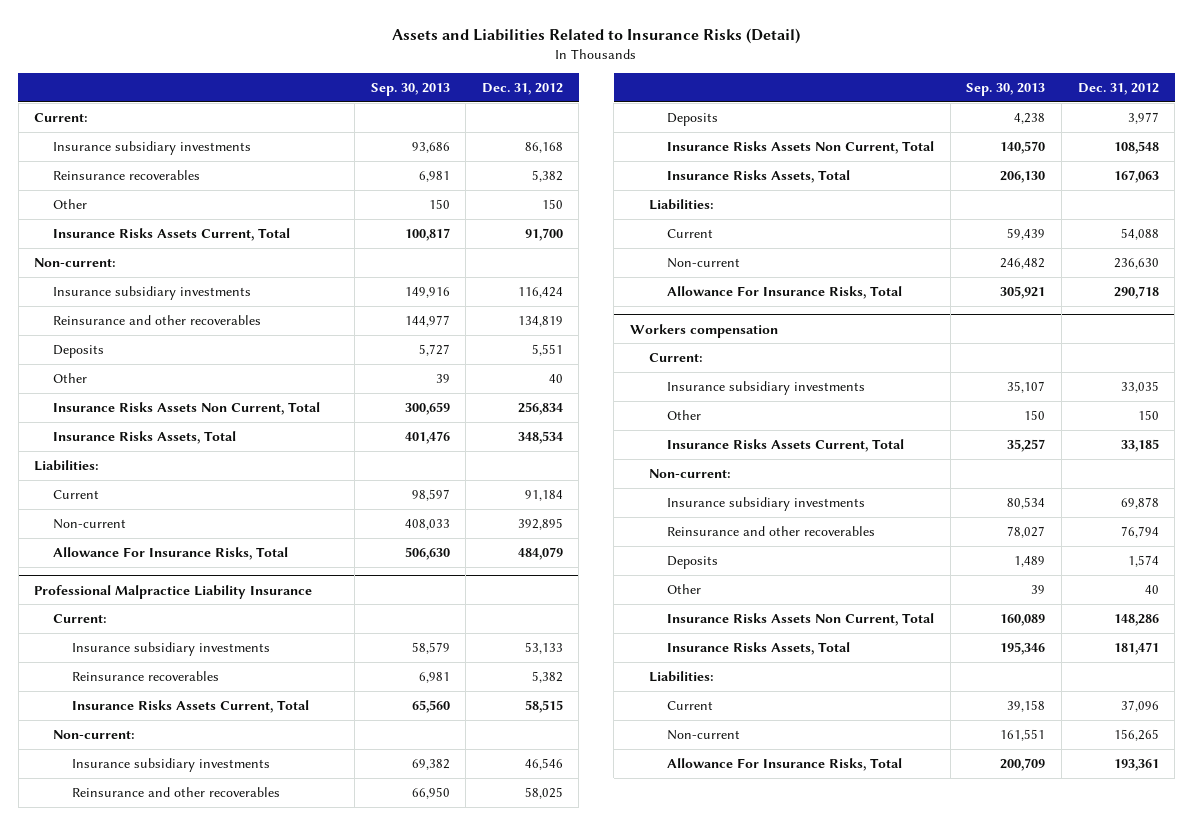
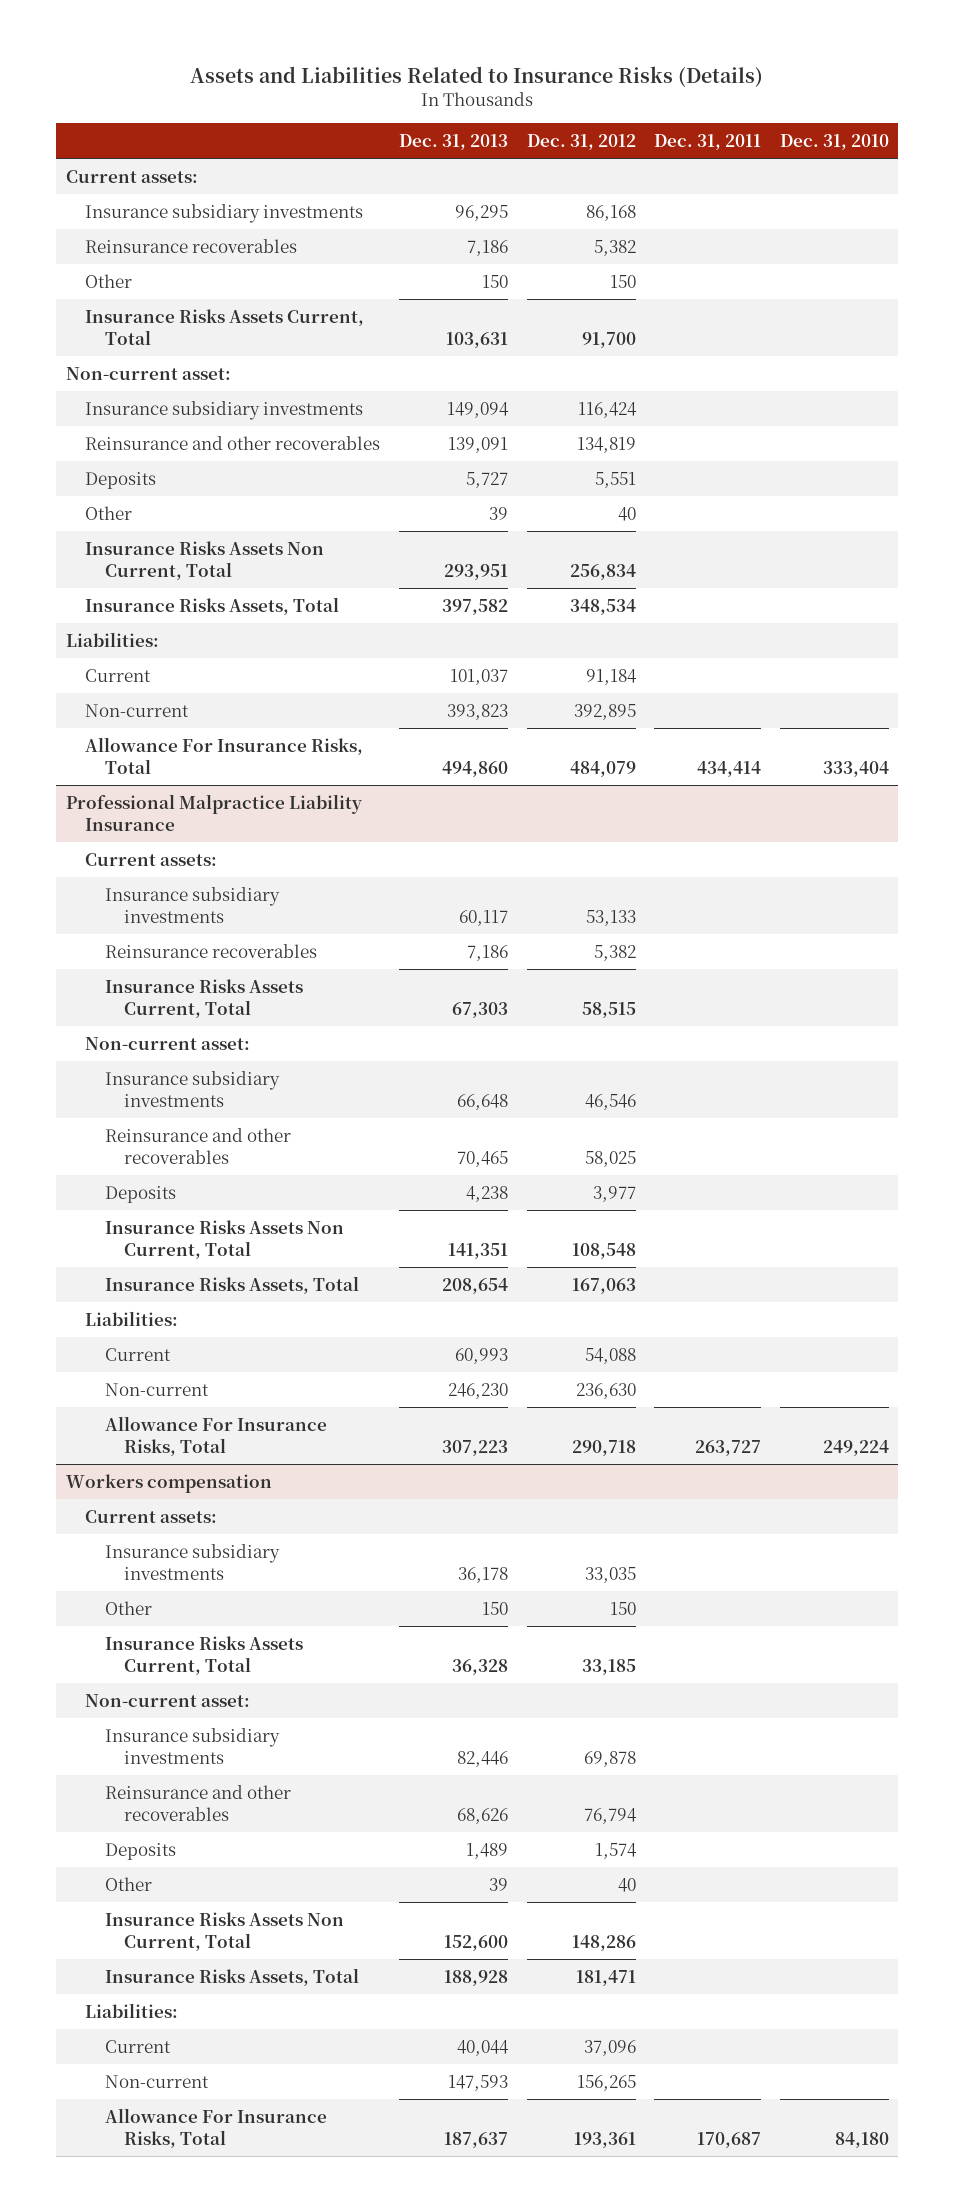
[392,28,801,45] Assets and Liabilities Related to Insurance Risks (Detail) -> [190,66,764,88] Assets and Liabilities Related to Insurance Risks (Details)
[370,82,450,96] Sep. 30, 2013 -> none
none -> [398,133,508,150] Dec. 31, 2013
none -> [654,133,762,150] Dec. 31, 2011
none -> [780,133,890,150] Dec. 31, 2010
[34,112,89,122] Current: -> [65,169,198,183] Current assets:
[34,257,117,267] Non-current: -> [65,366,231,380] Non-current asset:
[53,613,108,623] Current: -> [85,852,218,866] Current assets:
[53,729,136,739] Non-current: -> [85,1036,251,1050] Non-current asset:
[648,352,703,362] Current: -> [85,1509,218,1523] Current assets:
[648,468,731,478] Non-current: -> [85,1693,251,1707] Non-current asset:

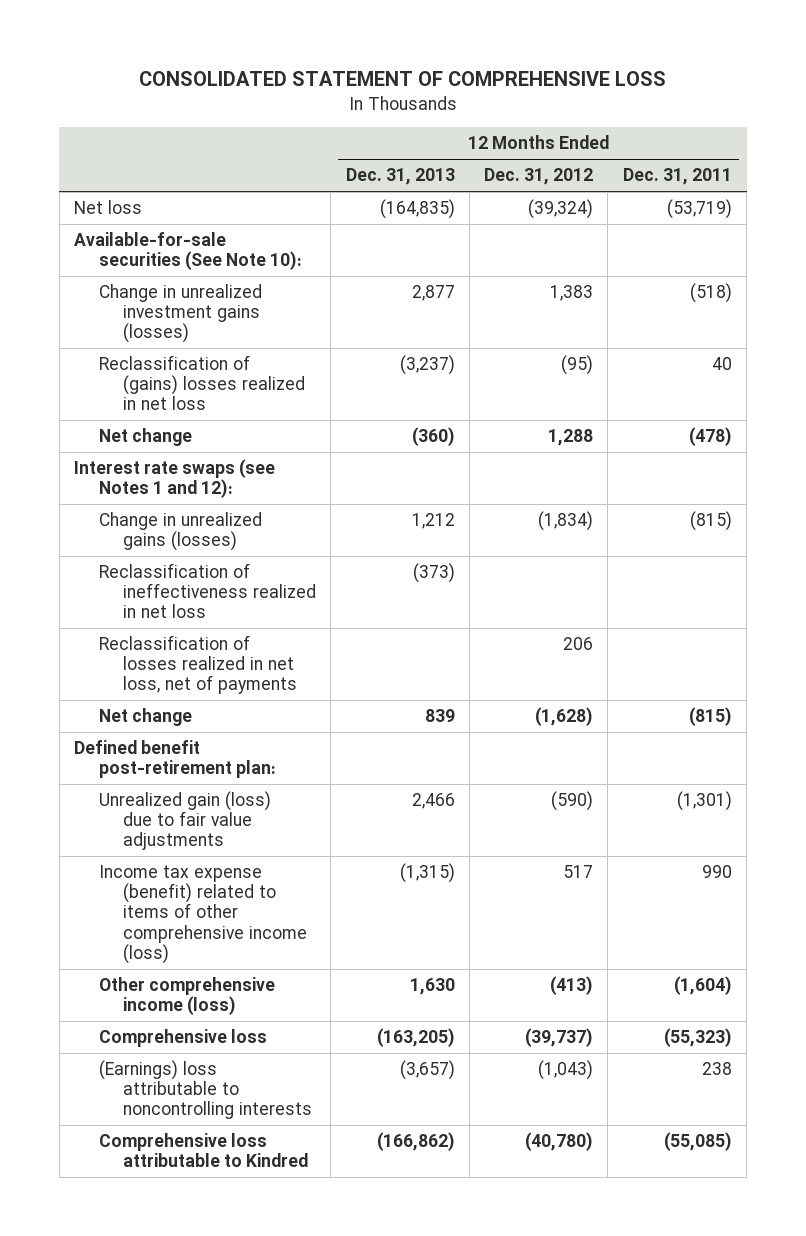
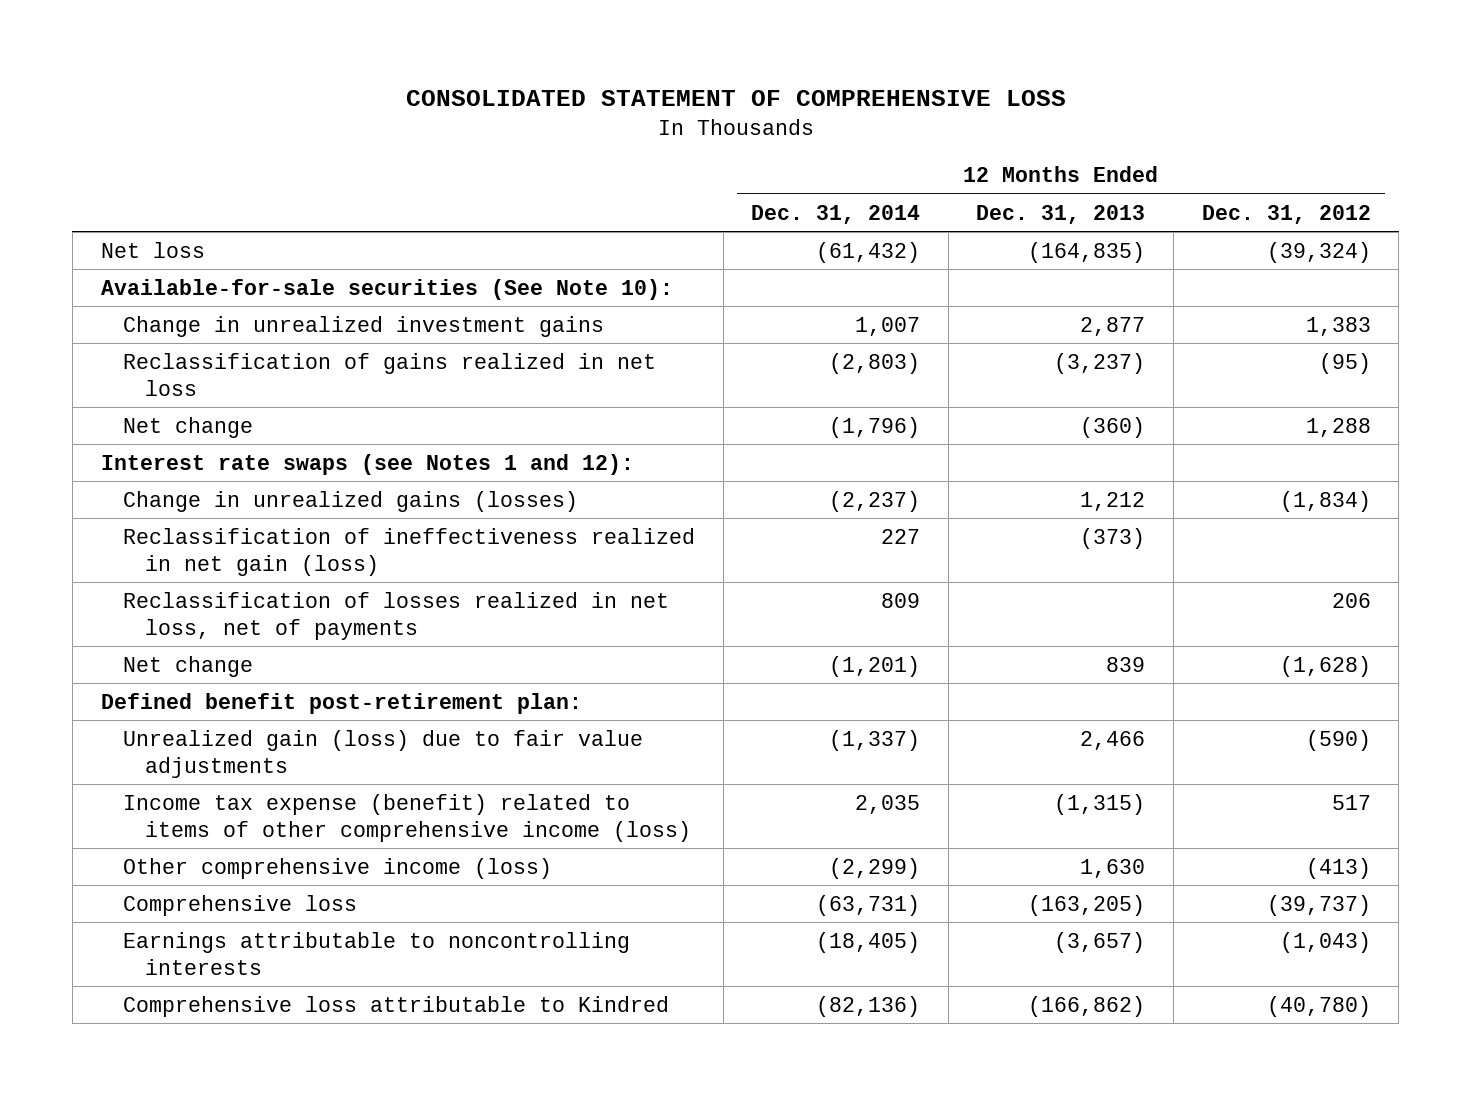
[622,168,732,186] Dec. 31, 2011 -> none
none -> [751,204,921,224] Dec. 31, 2014
[98,284,262,344] Change in unrealized investment gains (losses) -> [122,315,604,337] Change in unrealized investment gains
[98,355,306,411] Reclassification of (gains) losses realized in net loss -> [122,352,656,396] Reclassification of gains realized in net loss
[98,563,317,619] Reclassification of ineffectiveness realized in net loss -> [122,527,695,576] Reclassification of ineffectiveness realized in net gain (loss)
[98,1060,313,1120] (Earnings) loss attributable to noncontrolling interests -> [122,931,630,975] Earnings attributable to noncontrolling interests

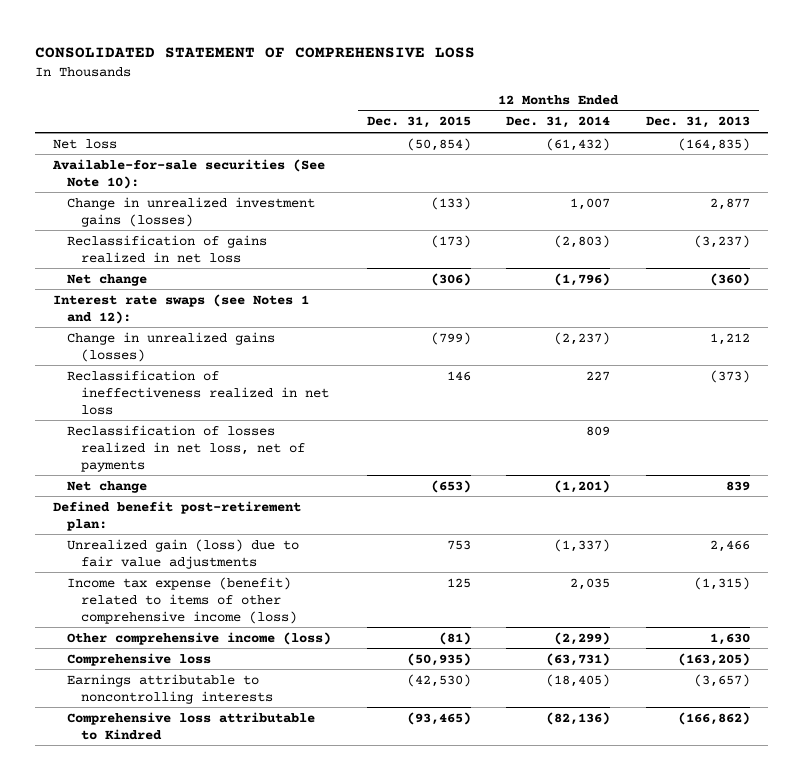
[1201,204,1371,224] Dec. 31, 2012 -> none
none -> [366,116,471,129] Dec. 31, 2015
[122,315,604,337] Change in unrealized investment gains -> [67,196,316,227] Change in unrealized investment gains (losses)
[122,527,695,576] Reclassification of ineffectiveness realized in net gain (loss) -> [67,369,330,415] Reclassification of ineffectiveness realized in net loss

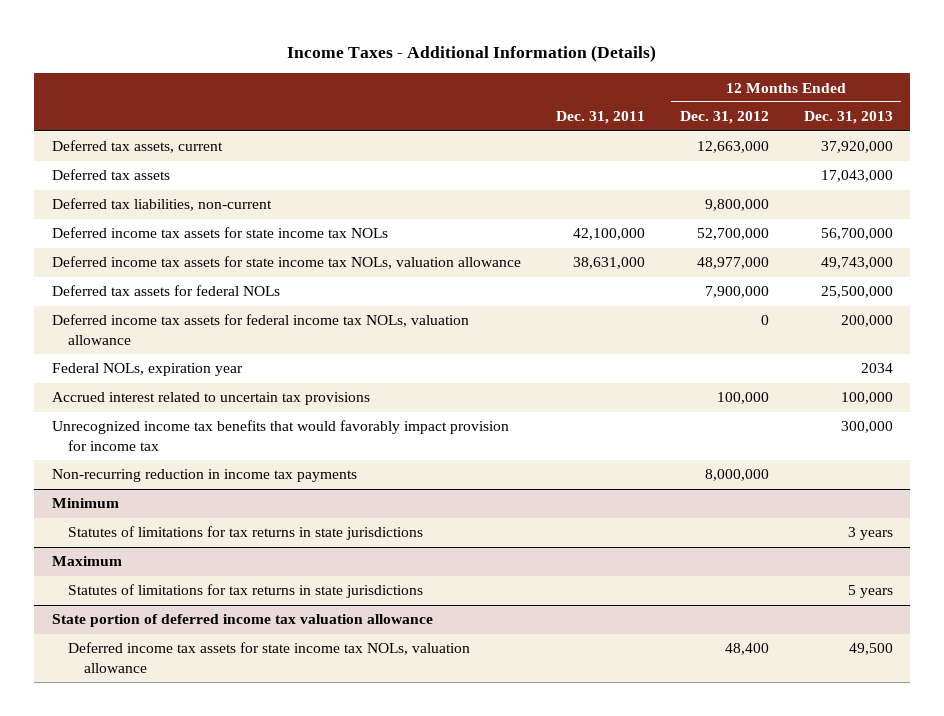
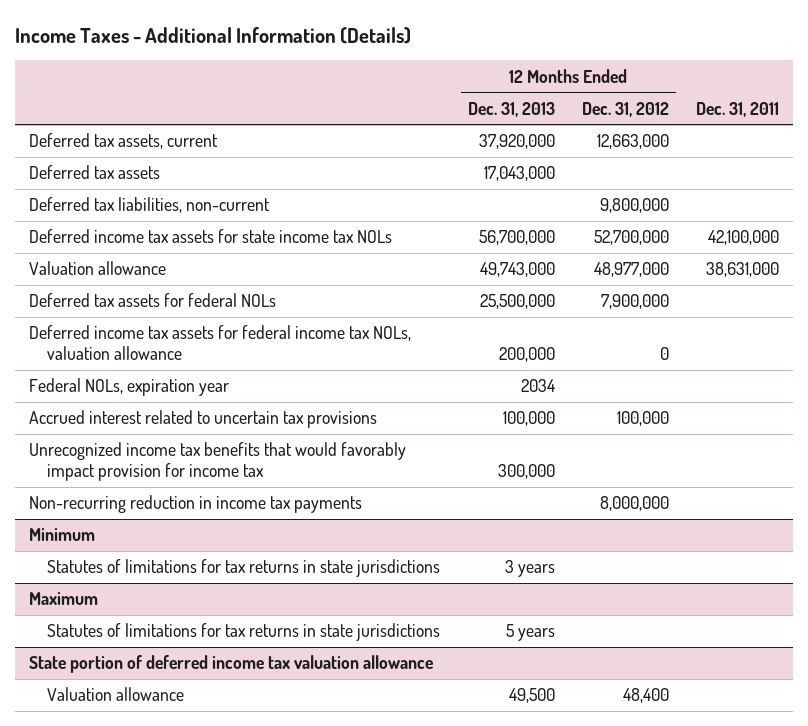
[51,256,521,270] Deferred income tax assets for state income tax NOLs, valuation allowance -> [28,261,166,276] Valuation allowance
[67,642,470,673] Deferred income tax assets for state income tax NOLs, valuation allowance -> [47,687,185,702] Valuation allowance

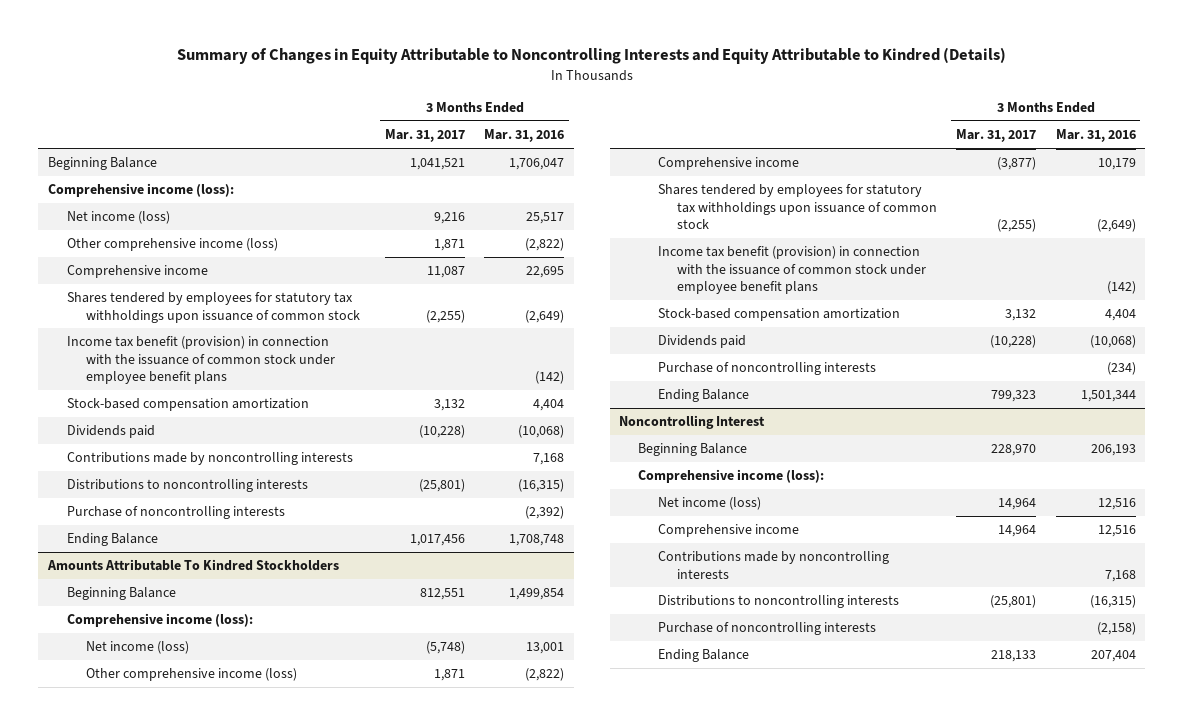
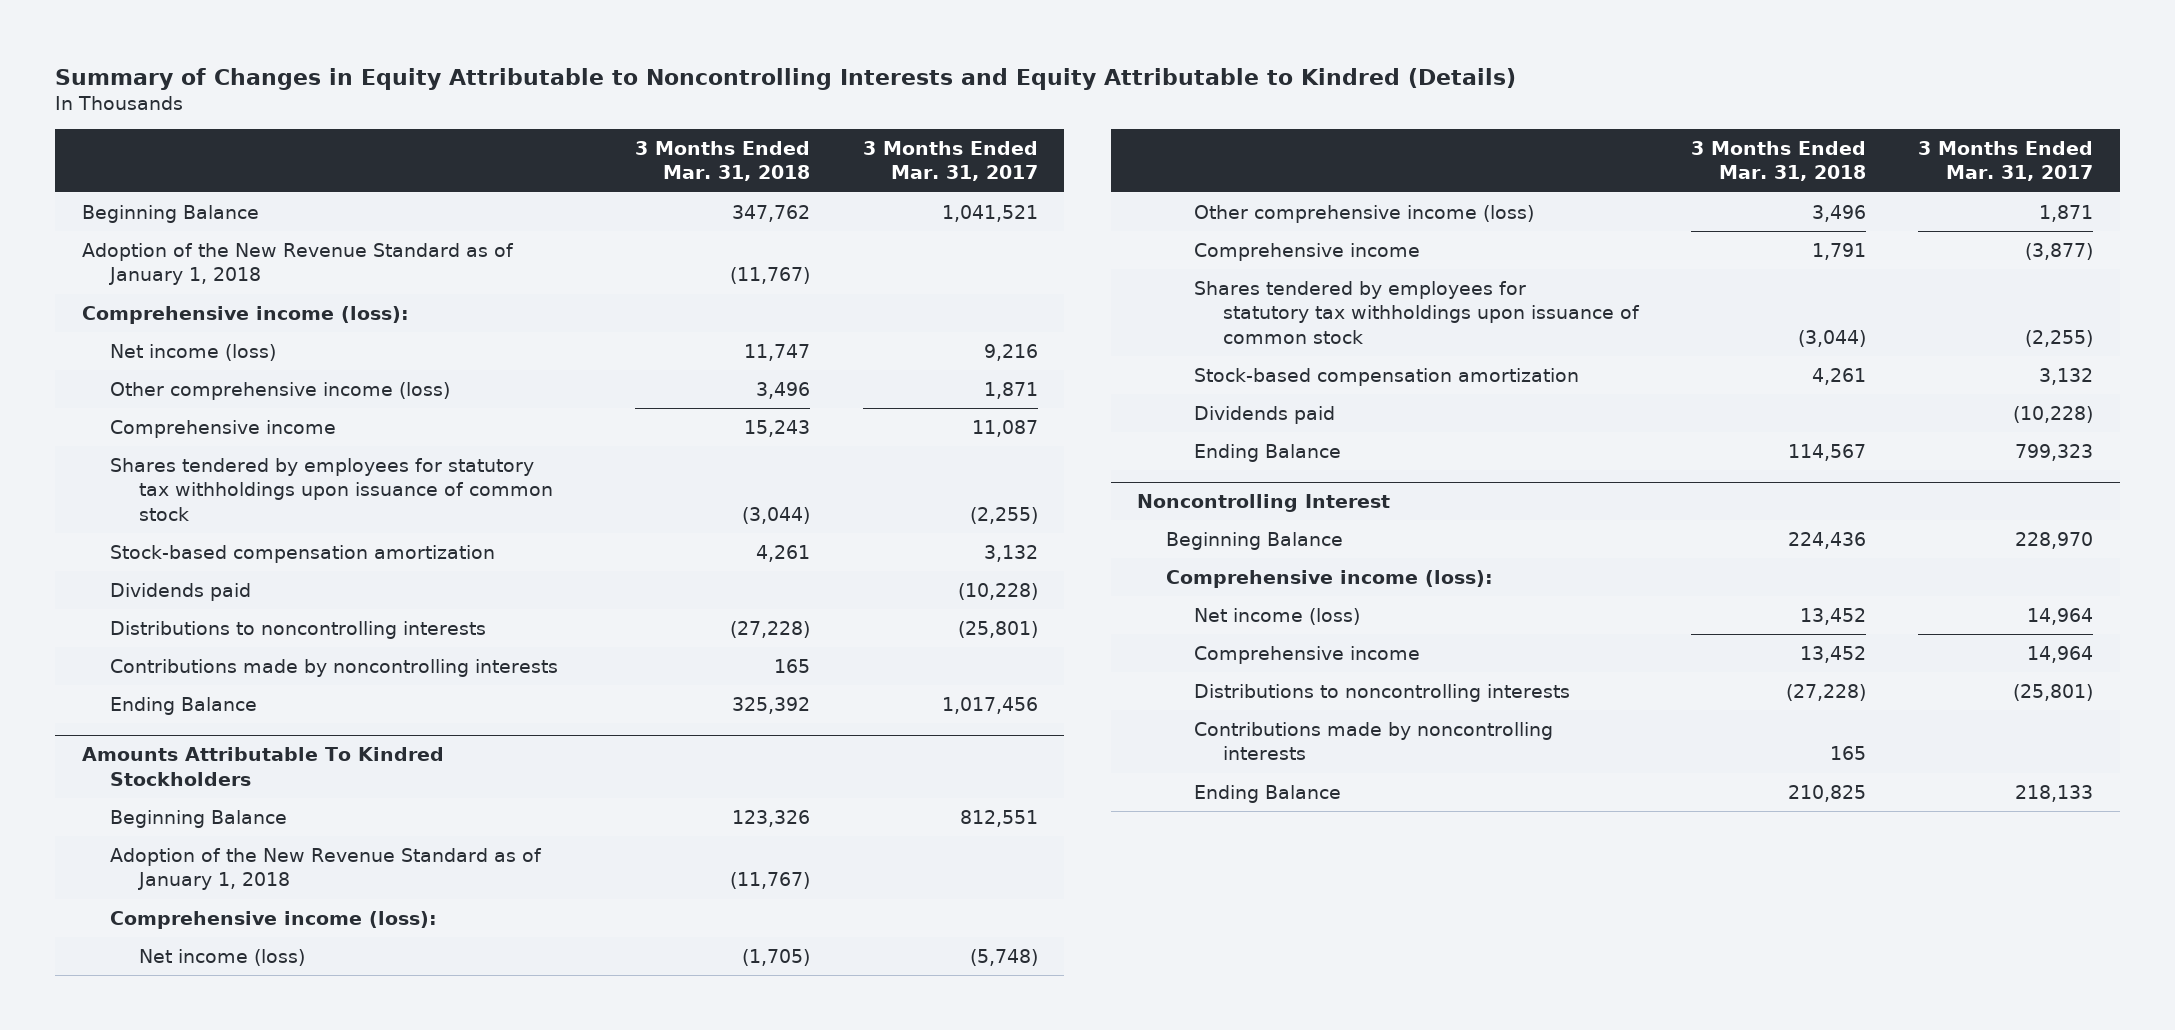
[484,129,565,143] Mar. 31, 2016 -> none
none -> [635,141,811,182] 3 Months Ended Mar. 31, 2018
none -> [81,242,514,286] Adoption of the New Revenue Standard as of January 1, 2018
[67,336,336,384] Income tax benefit (provision) in connection with the issuance of common stock under employee benefit plans -> none
[67,506,286,520] Purchase of noncontrolling interests -> none
[67,452,354,466] Contributions made by noncontrolling interests -> [110,658,559,677] Contributions made by noncontrolling interests
none -> [110,847,543,891] Adoption of the New Revenue Standard as of January 1, 2018
[657,246,926,294] Income tax benefit (provision) in connection with the issuance of common stock under employee benefit plans -> none
[657,362,876,376] Purchase of noncontrolling interests -> none
[657,622,876,636] Purchase of noncontrolling interests -> none
[657,551,889,579] Contributions made by noncontrolling interests -> [1194,721,1554,761] Contributions made by noncontrolling interests

